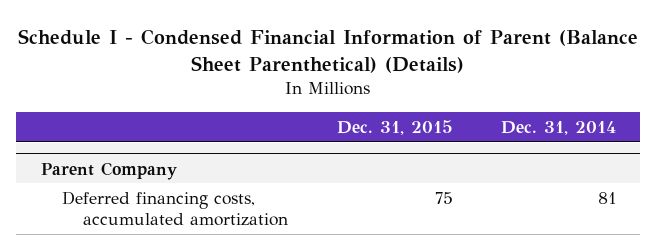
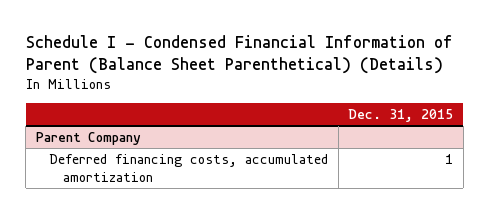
[501,120,617,135] Dec. 31, 2014 -> none
[434,191,453,204] 75 -> [445,154,454,165] 1

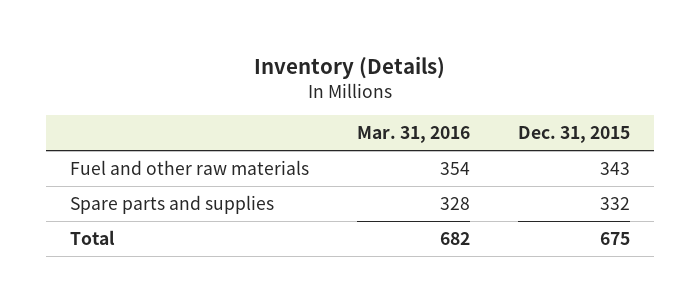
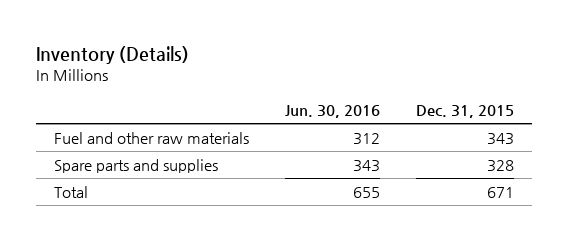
[357,126,471,144] Mar. 31, 2016 -> none
none -> [285,104,381,118] Jun. 30, 2016
[600,196,631,210] 332 -> [486,160,514,173] 328
[600,231,631,245] 675 -> [486,187,514,199] 671

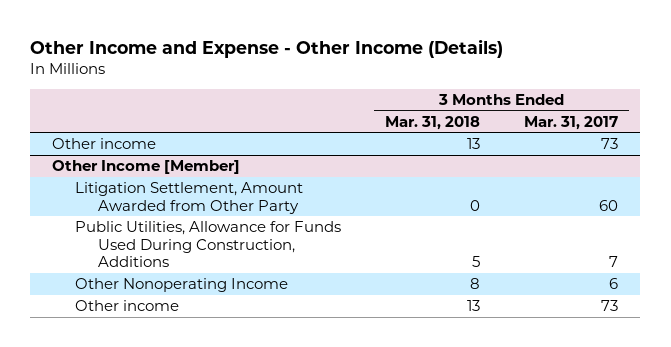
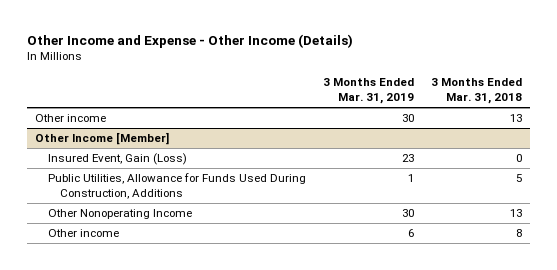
[524,115,619,130] Mar. 31, 2017 -> none
none -> [322,78,414,104] 3 Months Ended Mar. 31, 2019
[75,182,304,214] Litigation Settlement, Amount Awarded from Other Party -> none
none -> [47,153,187,166] Insured Event, Gain (Loss)
[470,278,481,290] 8 -> [509,209,522,218] 13
[467,300,481,312] 13 -> [515,229,522,238] 8

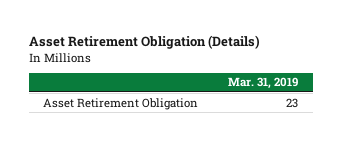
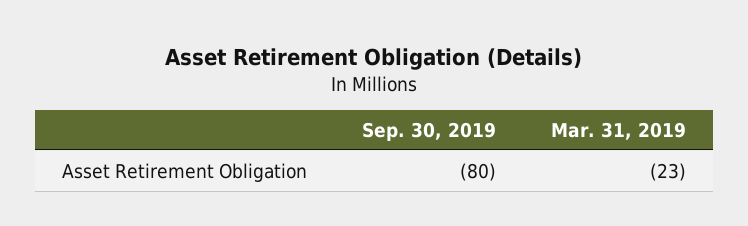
none -> [362,121,497,141] Sep. 30, 2019
[286,97,299,108] 23 -> [649,162,686,181] (23)

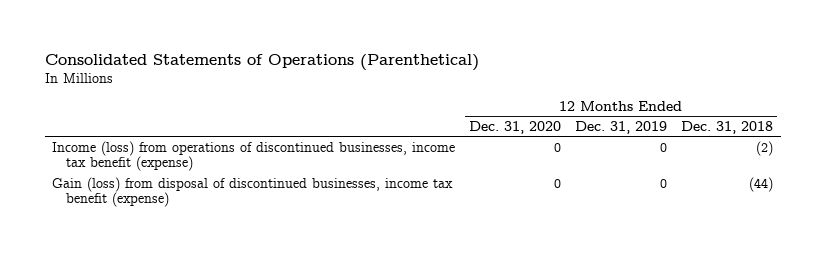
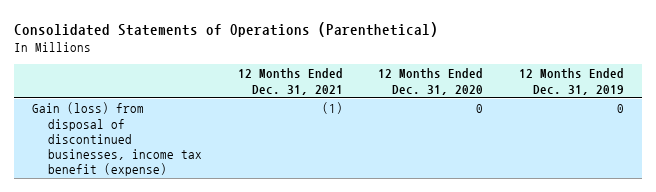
[681,120,774,134] Dec. 31, 2018 -> none
none -> [237,68,343,95] 12 Months Ended Dec. 31, 2021
[51,140,455,172] Income (loss) from operations of discontinued businesses, income tax benefit (expense) -> none

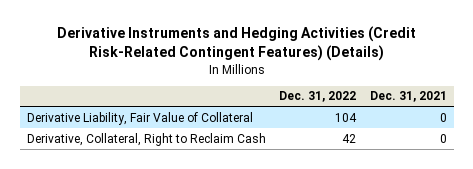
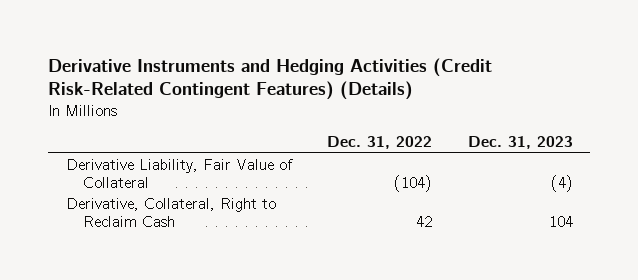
[369,91,447,103] Dec. 31, 2021 -> none
none -> [467,136,573,150] Dec. 31, 2023
[335,112,358,122] 104 -> [394,174,433,192] (104)

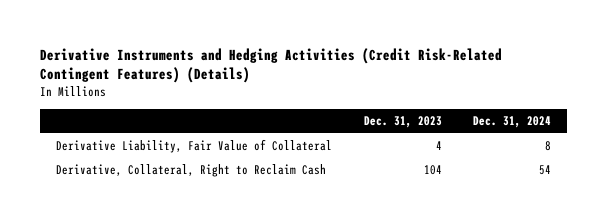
[327,136,433,150] Dec. 31, 2022 -> none
none -> [473,116,552,129] Dec. 31, 2024
[550,174,573,192] (4) -> [435,141,442,151] 4

